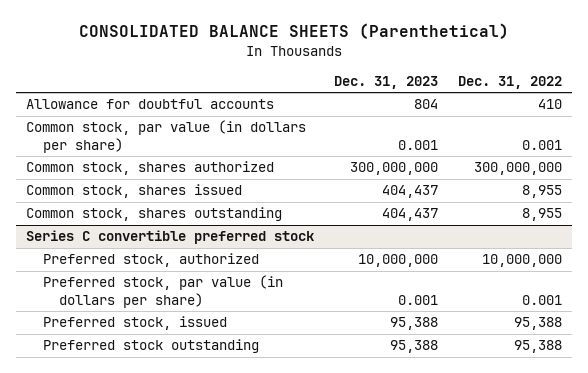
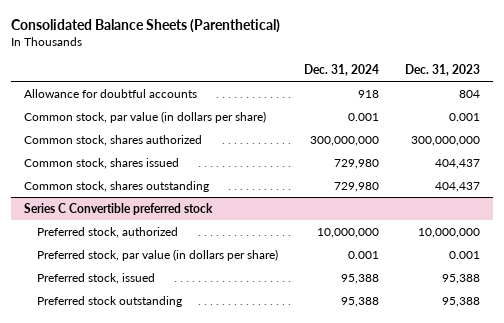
[79,23,510,40] CONSOLIDATED BALANCE SHEETS (Parenthetical) -> [11,19,281,34] Consolidated Balance Sheets (Parenthetical)
[458,75,563,89] Dec. 31, 2022 -> none
none -> [303,64,379,77] Dec. 31, 2024
[26,230,315,245] Series C convertible preferred stock -> [24,202,214,215] Series C Convertible preferred stock

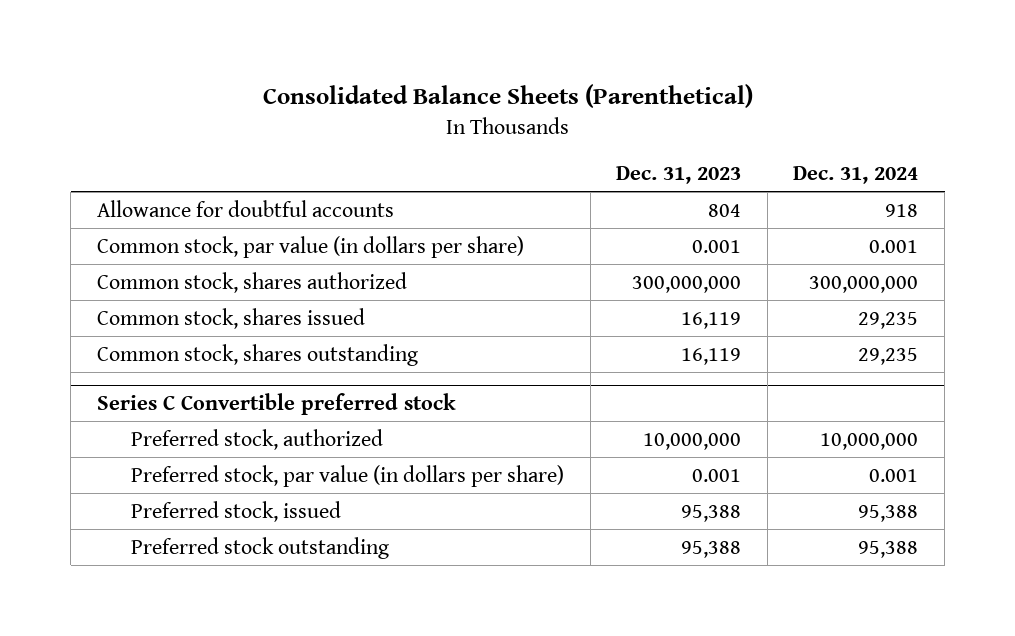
[333,158,379,169] 729,980 -> [858,311,919,329] 29,235
[434,158,480,169] 404,437 -> [681,311,742,329] 16,119
[333,181,379,192] 729,980 -> [858,347,919,365] 29,235
[434,181,480,192] 404,437 -> [681,347,742,365] 16,119

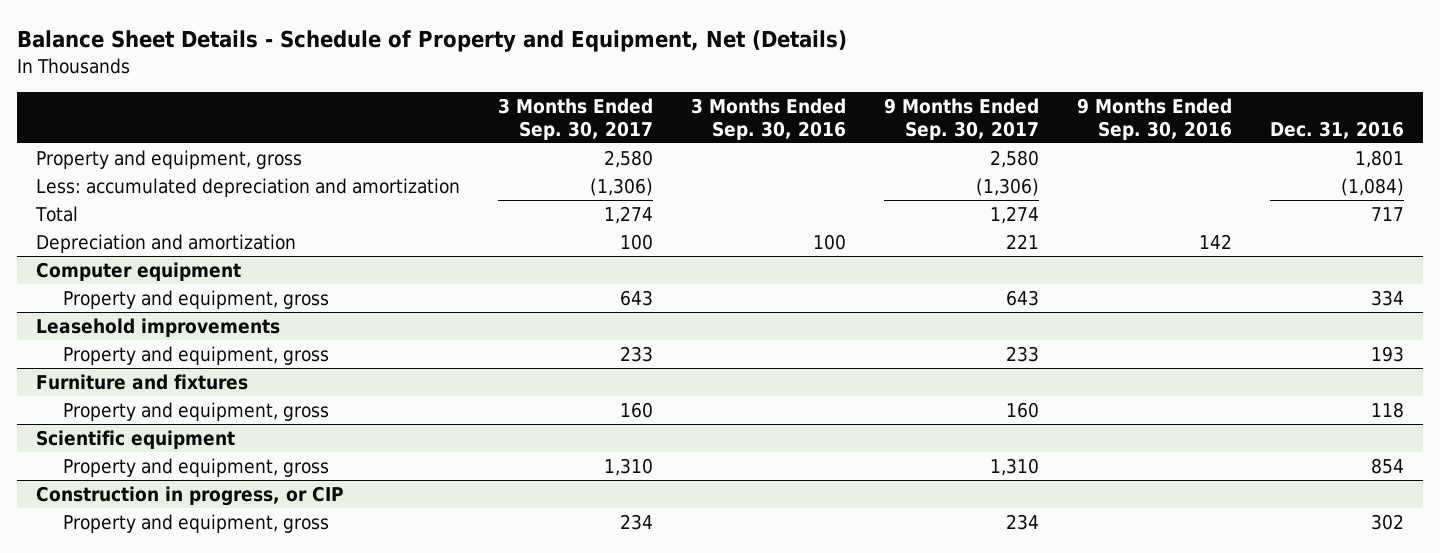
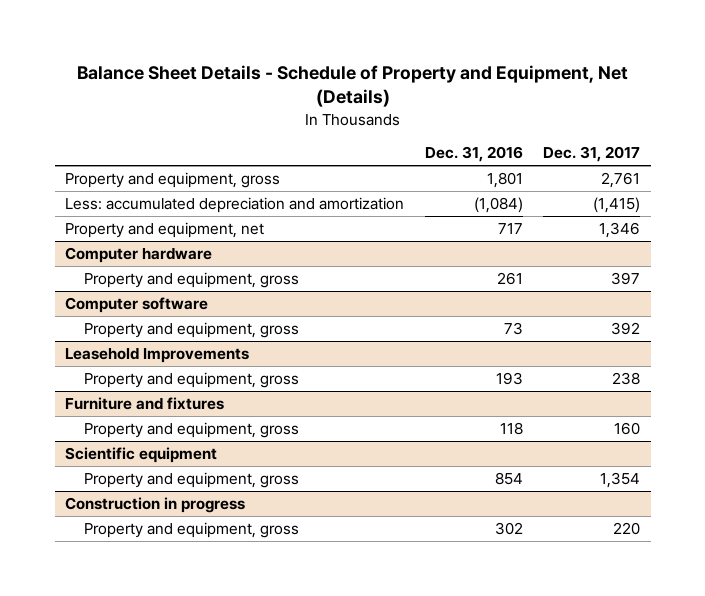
[498,98,654,140] 3 Months Ended Sep. 30, 2017 -> none
[690,98,846,140] 3 Months Ended Sep. 30, 2016 -> none
[883,98,1039,140] 9 Months Ended Sep. 30, 2017 -> none
[1076,98,1232,140] 9 Months Ended Sep. 30, 2016 -> none
none -> [543,146,641,163] Dec. 31, 2017
[36,234,297,254] Depreciation and amortization -> none
[35,206,79,223] Total -> [64,222,264,239] Property and equipment, net
[36,262,242,282] Computer equipment -> [64,247,212,264] Computer hardware
[1370,290,1404,307] 334 -> [496,272,523,286] 261
none -> [64,297,208,314] Computer software
none -> [83,322,299,339] Property and equipment, gross
[36,318,281,338] Leasehold improvements -> [64,348,249,364] Leasehold Improvements
[36,486,345,507] Construction in progress, or CIP -> [64,497,245,514] Construction in progress

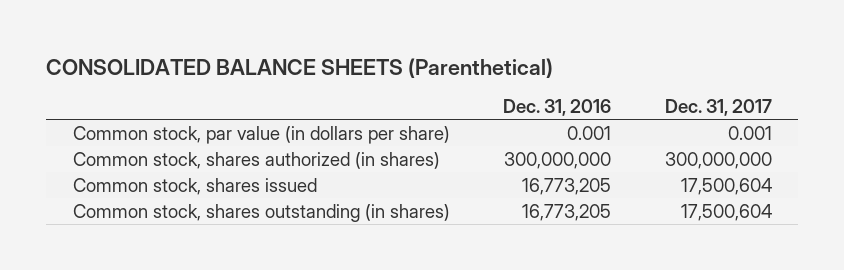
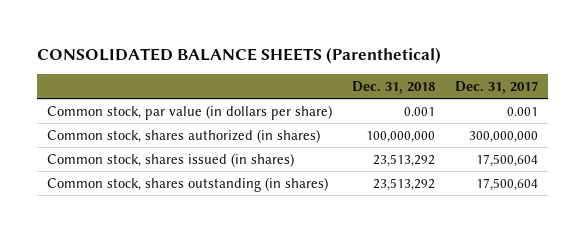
[503,98,612,116] Dec. 31, 2016 -> none
none -> [351,81,435,95] Dec. 31, 2018
[72,177,317,195] Common stock, shares issued -> [46,152,294,167] Common stock, shares issued (in shares)

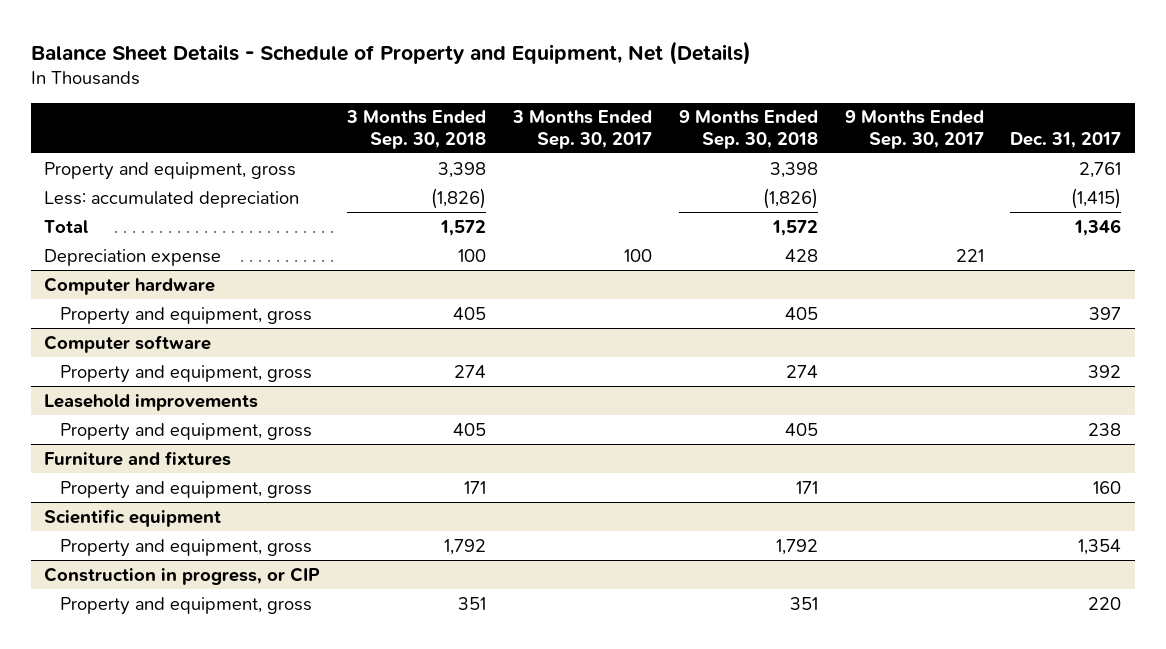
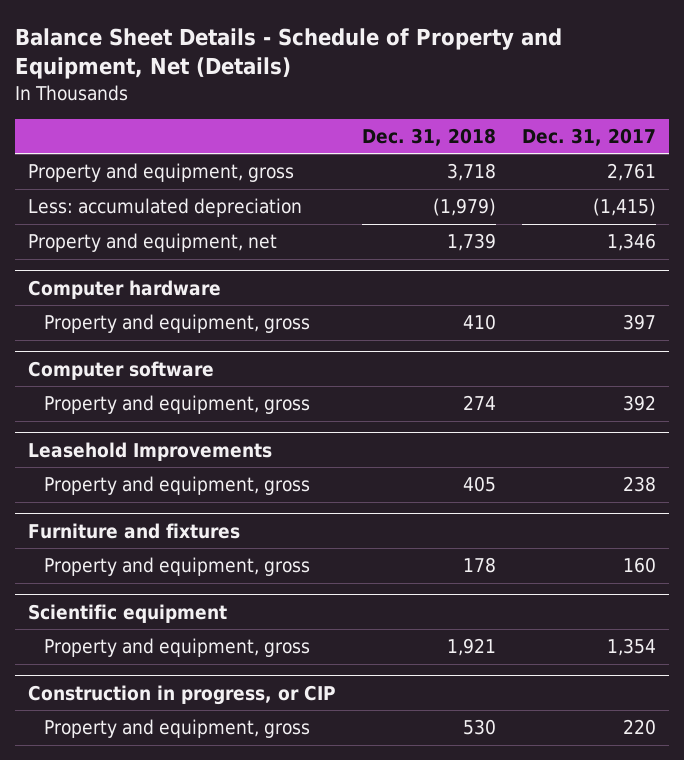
[346,110,487,149] 3 Months Ended Sep. 30, 2018 -> none
[511,110,652,149] 3 Months Ended Sep. 30, 2017 -> none
[678,110,818,149] 9 Months Ended Sep. 30, 2018 -> none
[844,110,984,149] 9 Months Ended Sep. 30, 2017 -> none
none -> [362,127,497,146] Dec. 31, 2018
[44,248,222,266] Depreciation expense -> none
[44,219,89,233] Total -> [28,233,278,253] Property and equipment, net
[44,393,259,411] Leasehold improvements -> [28,441,273,461] Leasehold Improvements

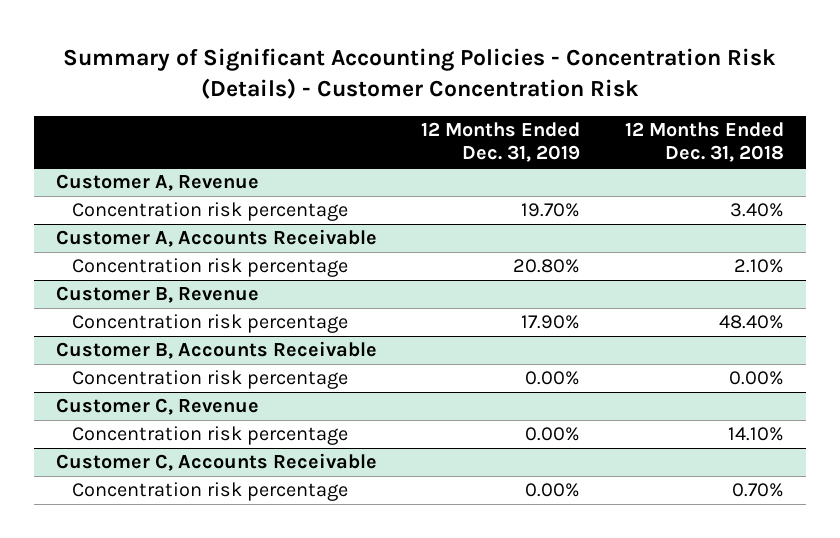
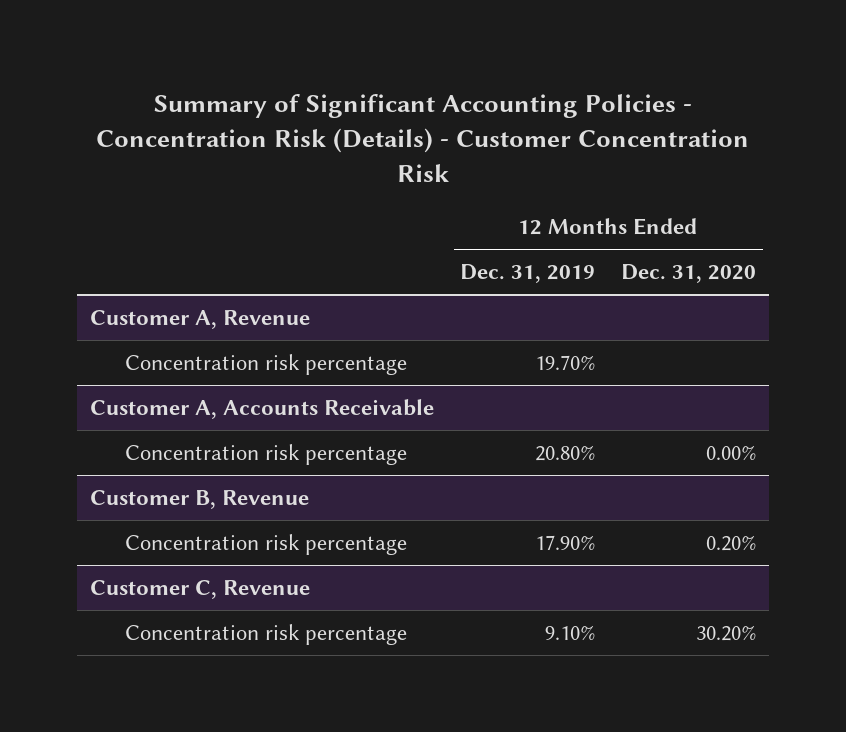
[624,122,784,163] 12 Months Ended Dec. 31, 2018 -> none
none -> [621,263,757,283] Dec. 31, 2020
[56,341,378,360] Customer B, Accounts Receivable -> none
[72,370,349,390] Concentration risk percentage -> none
[56,453,378,472] Customer C, Accounts Receivable -> none
[72,482,349,502] Concentration risk percentage -> none
[525,427,581,442] 0.00% -> [545,624,596,640] 9.10%

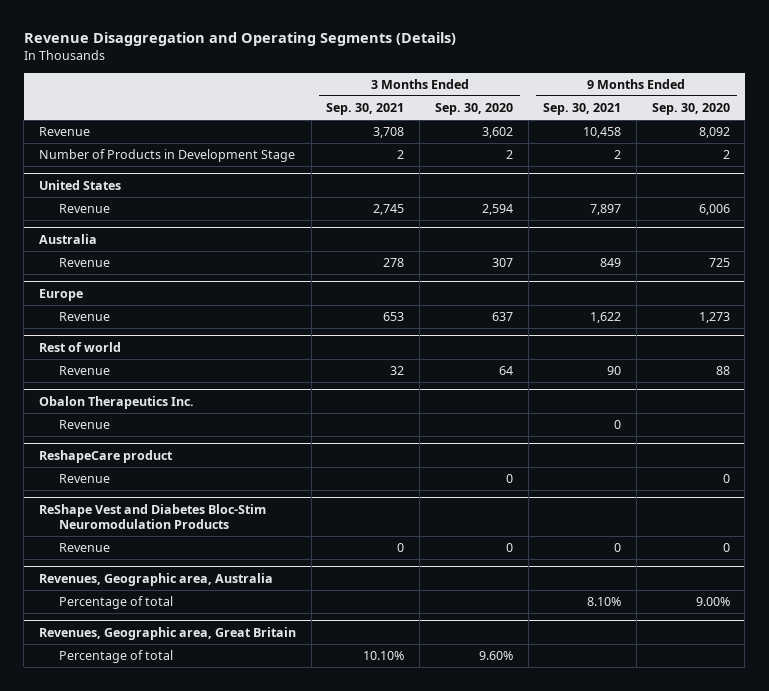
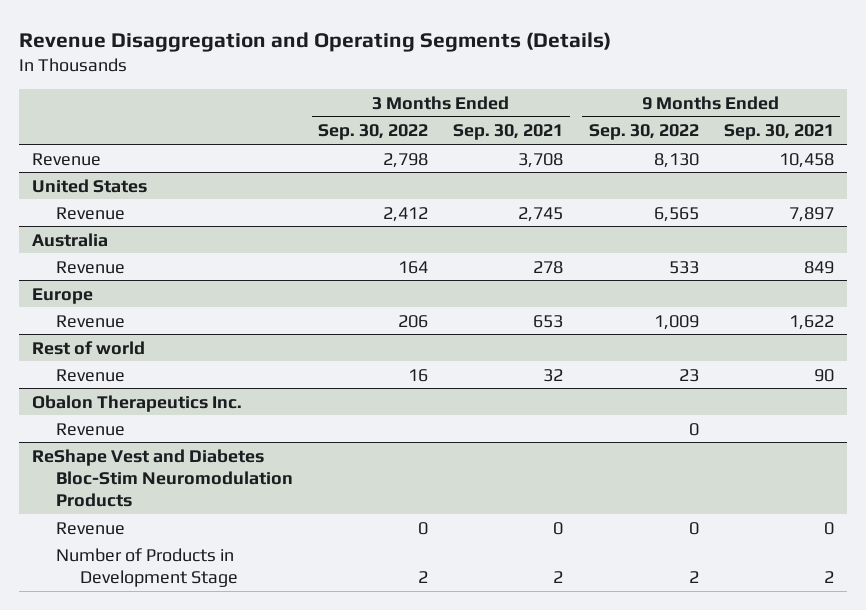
[434,103,513,116] Sep. 30, 2020 -> none
[651,103,730,116] Sep. 30, 2020 -> none
none -> [318,124,429,141] Sep. 30, 2022
none -> [588,124,699,141] Sep. 30, 2022
[39,149,296,163] Number of Products in Development Stage -> none
[59,420,111,430] Revenue -> none
[39,449,174,463] ReshapeCare product -> none
[39,572,274,586] Revenues, Geographic area, Australia -> none
[59,596,174,610] Percentage of total -> none
[39,626,297,640] Revenues, Geographic area, Great Britain -> none
[59,650,174,664] Percentage of total -> none
none -> [55,547,239,587] Number of Products in Development Stage

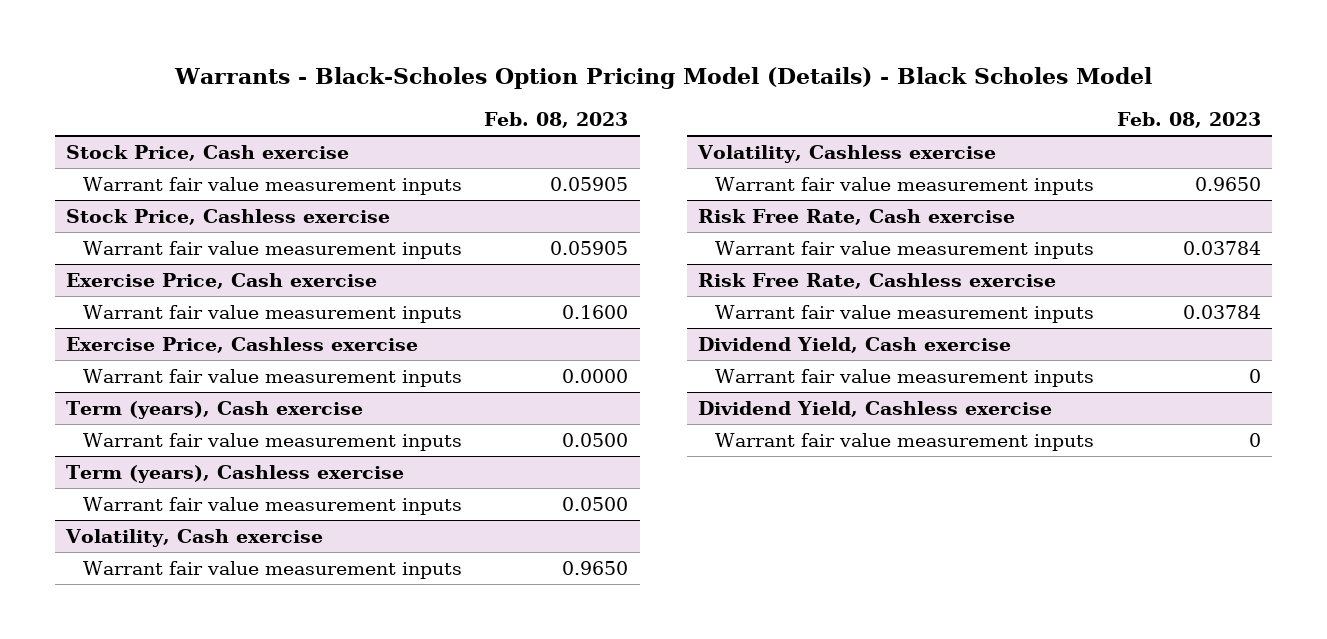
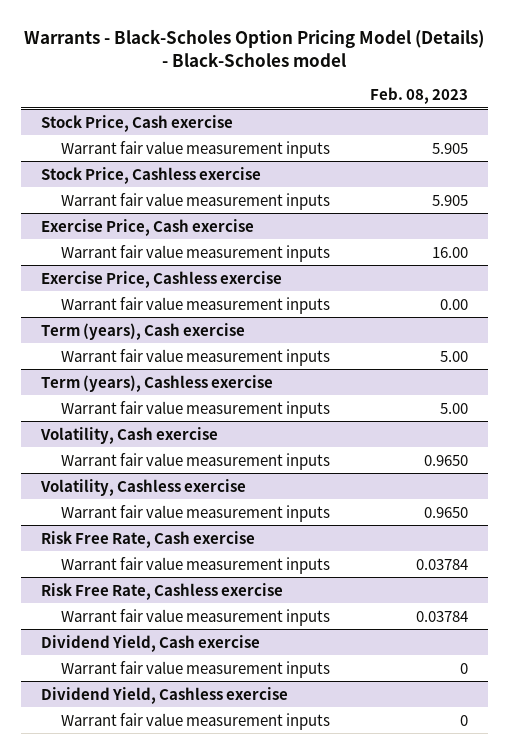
[174,66,1153,89] Warrants - Black-Scholes Option Pricing Model (Details) - Black Scholes Model -> [24,28,485,67] Warrants - Black-Scholes Option Pricing Model (Details) - Black-Scholes model
[550,176,629,191] 0.05905 -> [432,142,469,154] 5.905
[550,240,629,255] 0.05905 -> [432,194,469,206] 5.905
[562,304,629,319] 0.1600 -> [432,246,469,258] 16.00
[562,368,629,383] 0.0000 -> [440,298,469,310] 0.00
[562,432,629,447] 0.0500 -> [440,350,469,362] 5.00
[562,496,629,511] 0.0500 -> [440,402,469,414] 5.00

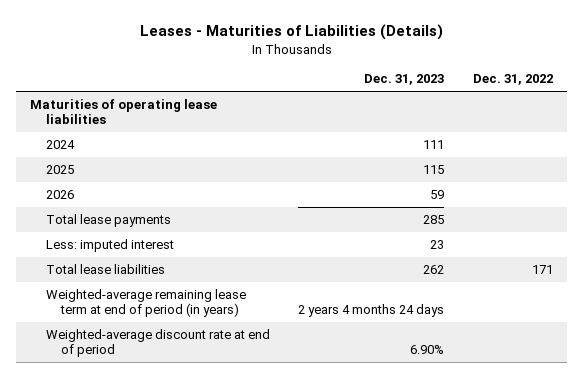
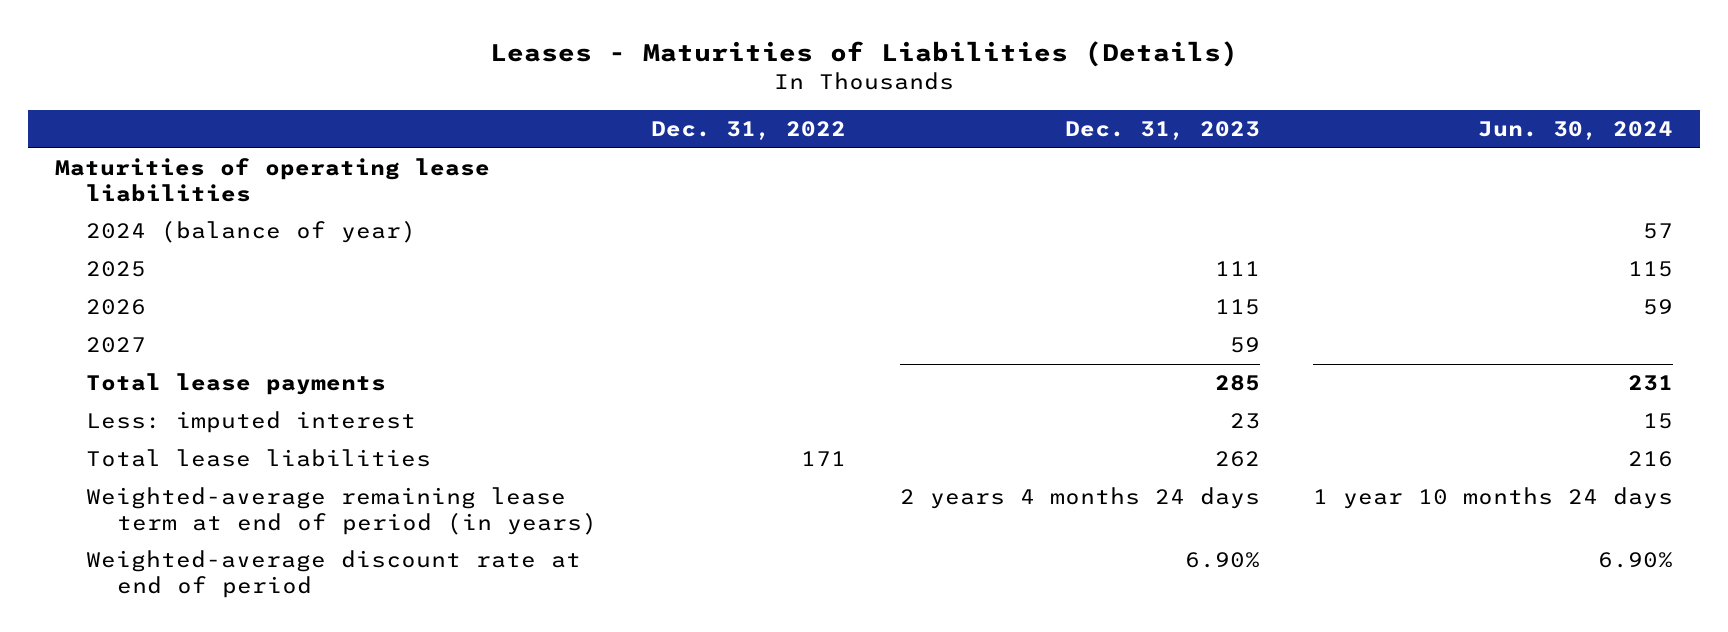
none -> [1478,120,1674,140] Jun. 30, 2024
none -> [85,220,416,244] 2024 (balance of year)
[45,139,75,149] 2024 -> [85,261,146,278] 2025
[45,164,74,174] 2025 -> [85,299,146,316] 2026
[45,189,74,199] 2026 -> [85,337,146,354] 2027

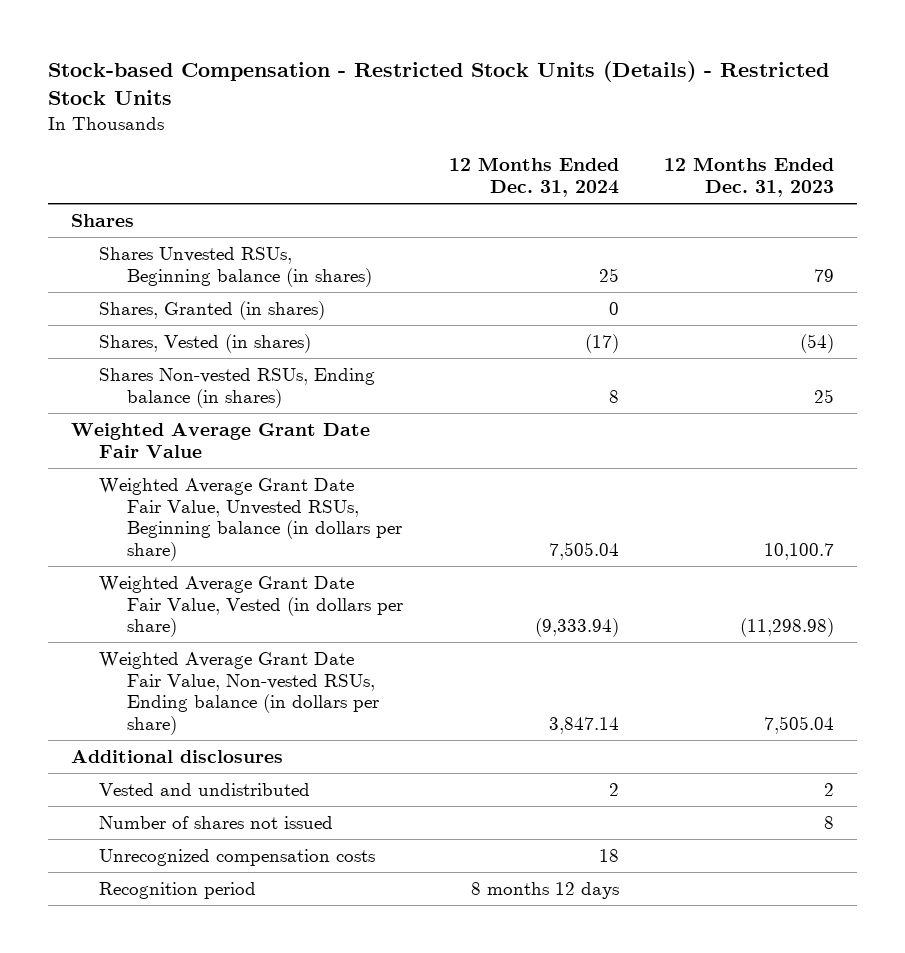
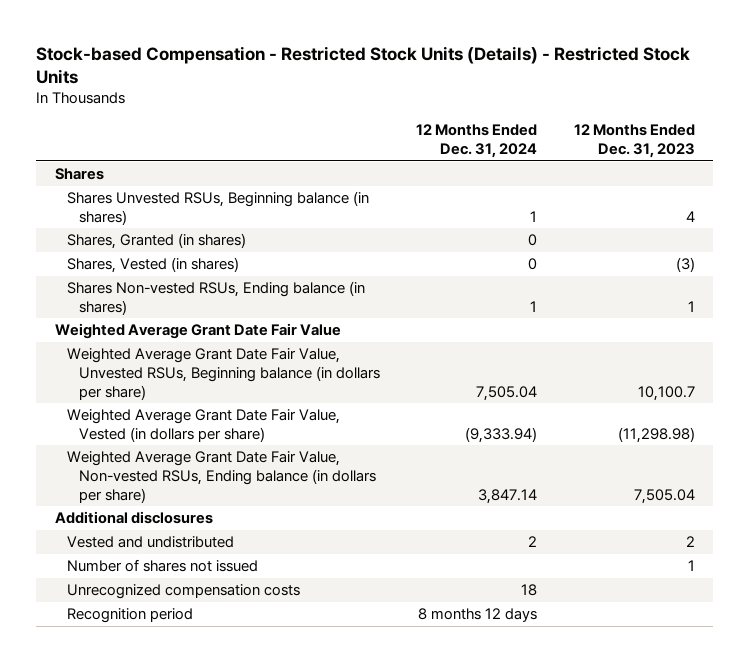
[598,267,619,282] 25 -> [530,211,538,223] 1
[814,268,835,282] 79 -> [685,211,695,223] 4
[584,333,619,353] (17) -> [528,258,538,271] 0
[800,333,835,353] (54) -> [675,257,695,273] (3)
[608,389,619,403] 8 -> [530,301,538,313] 1
[814,388,835,403] 25 -> [687,301,695,313] 1
[824,815,835,829] 8 -> [687,560,695,572] 1

